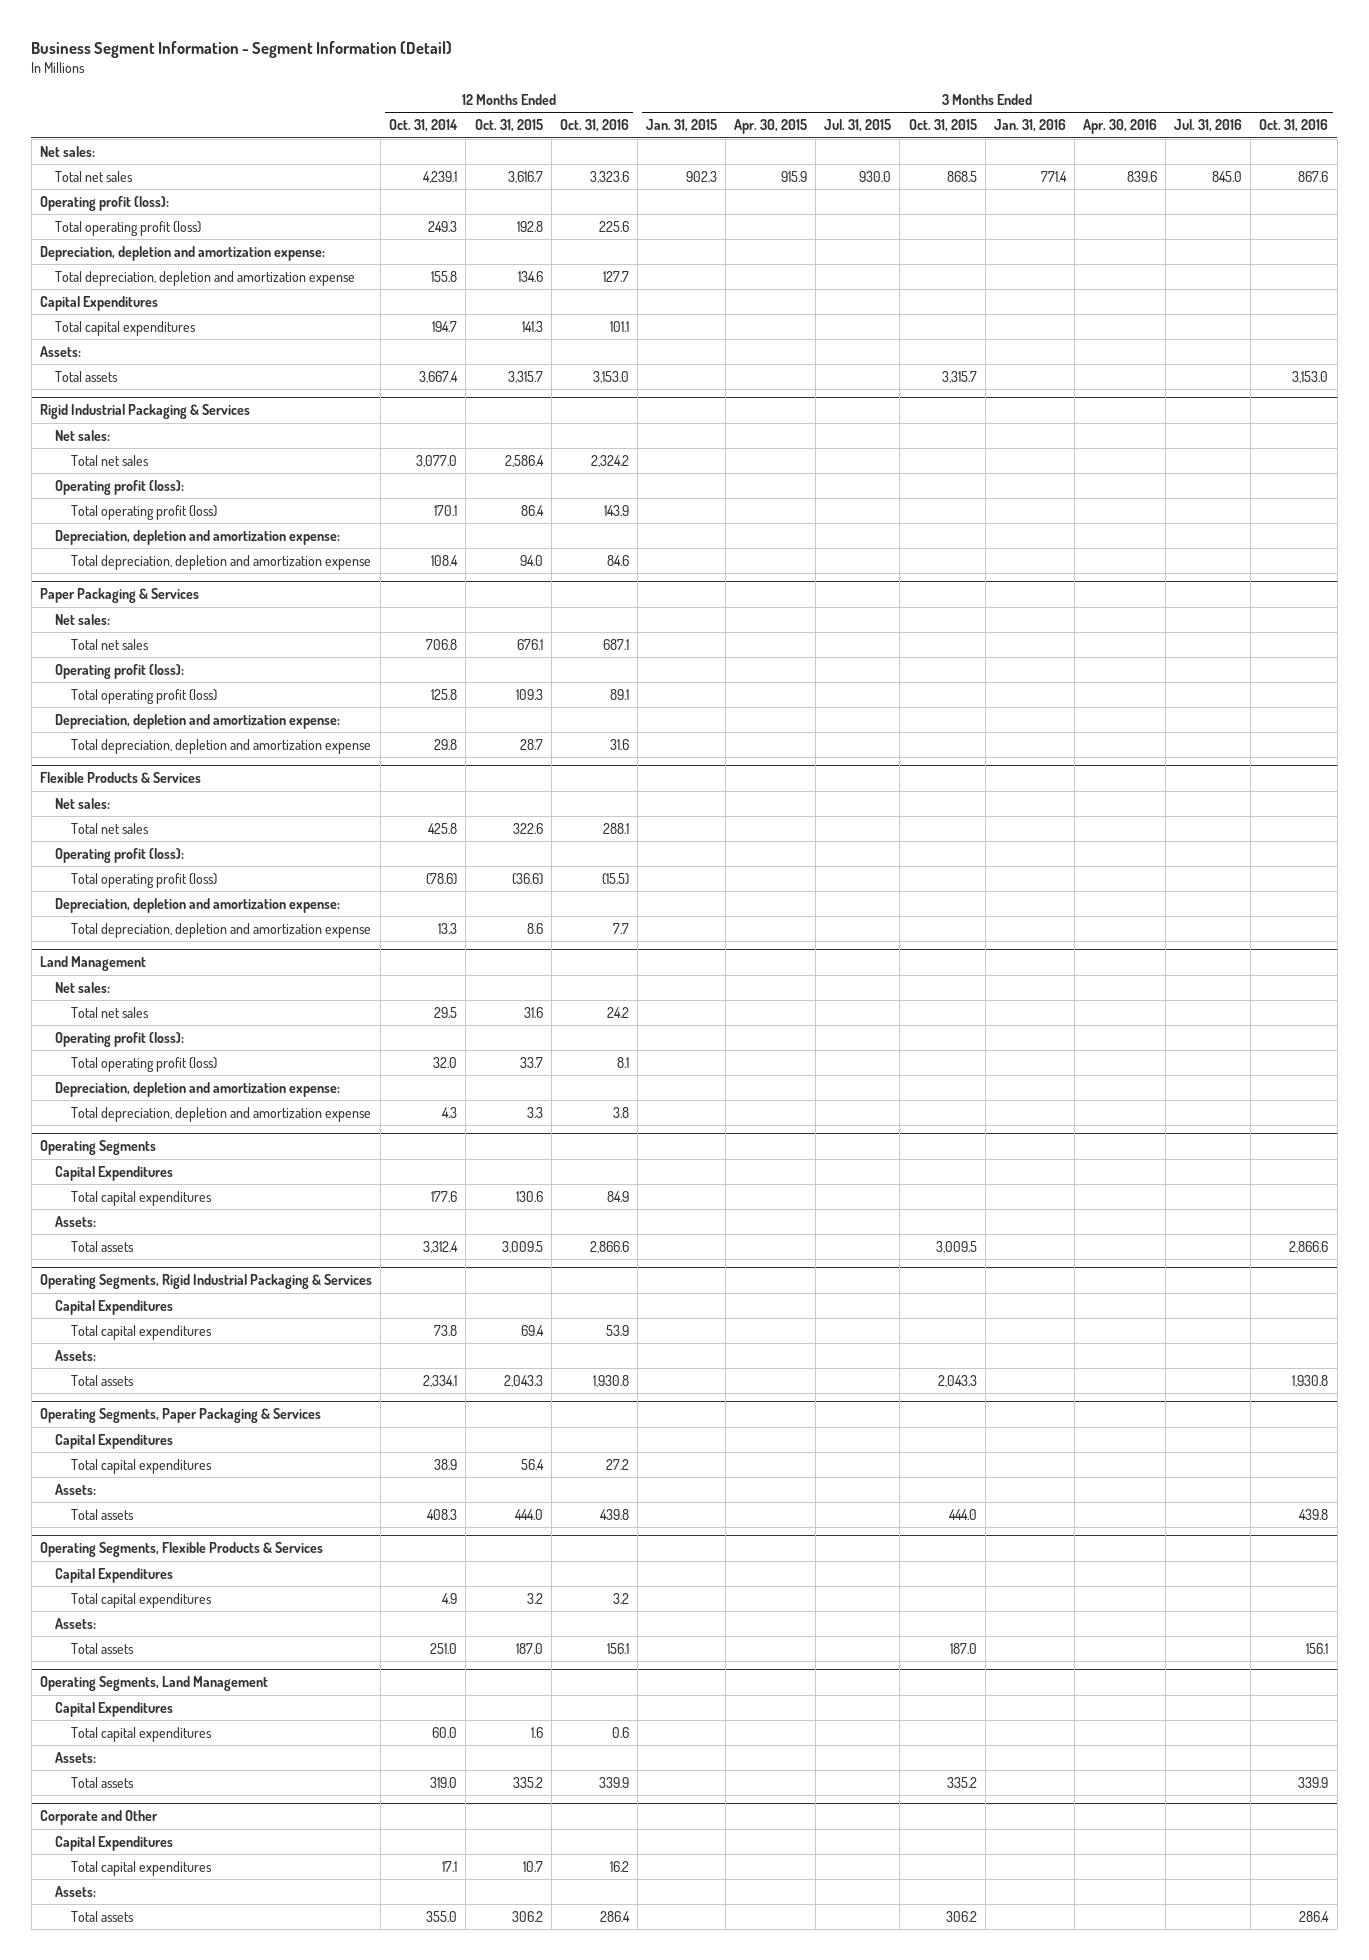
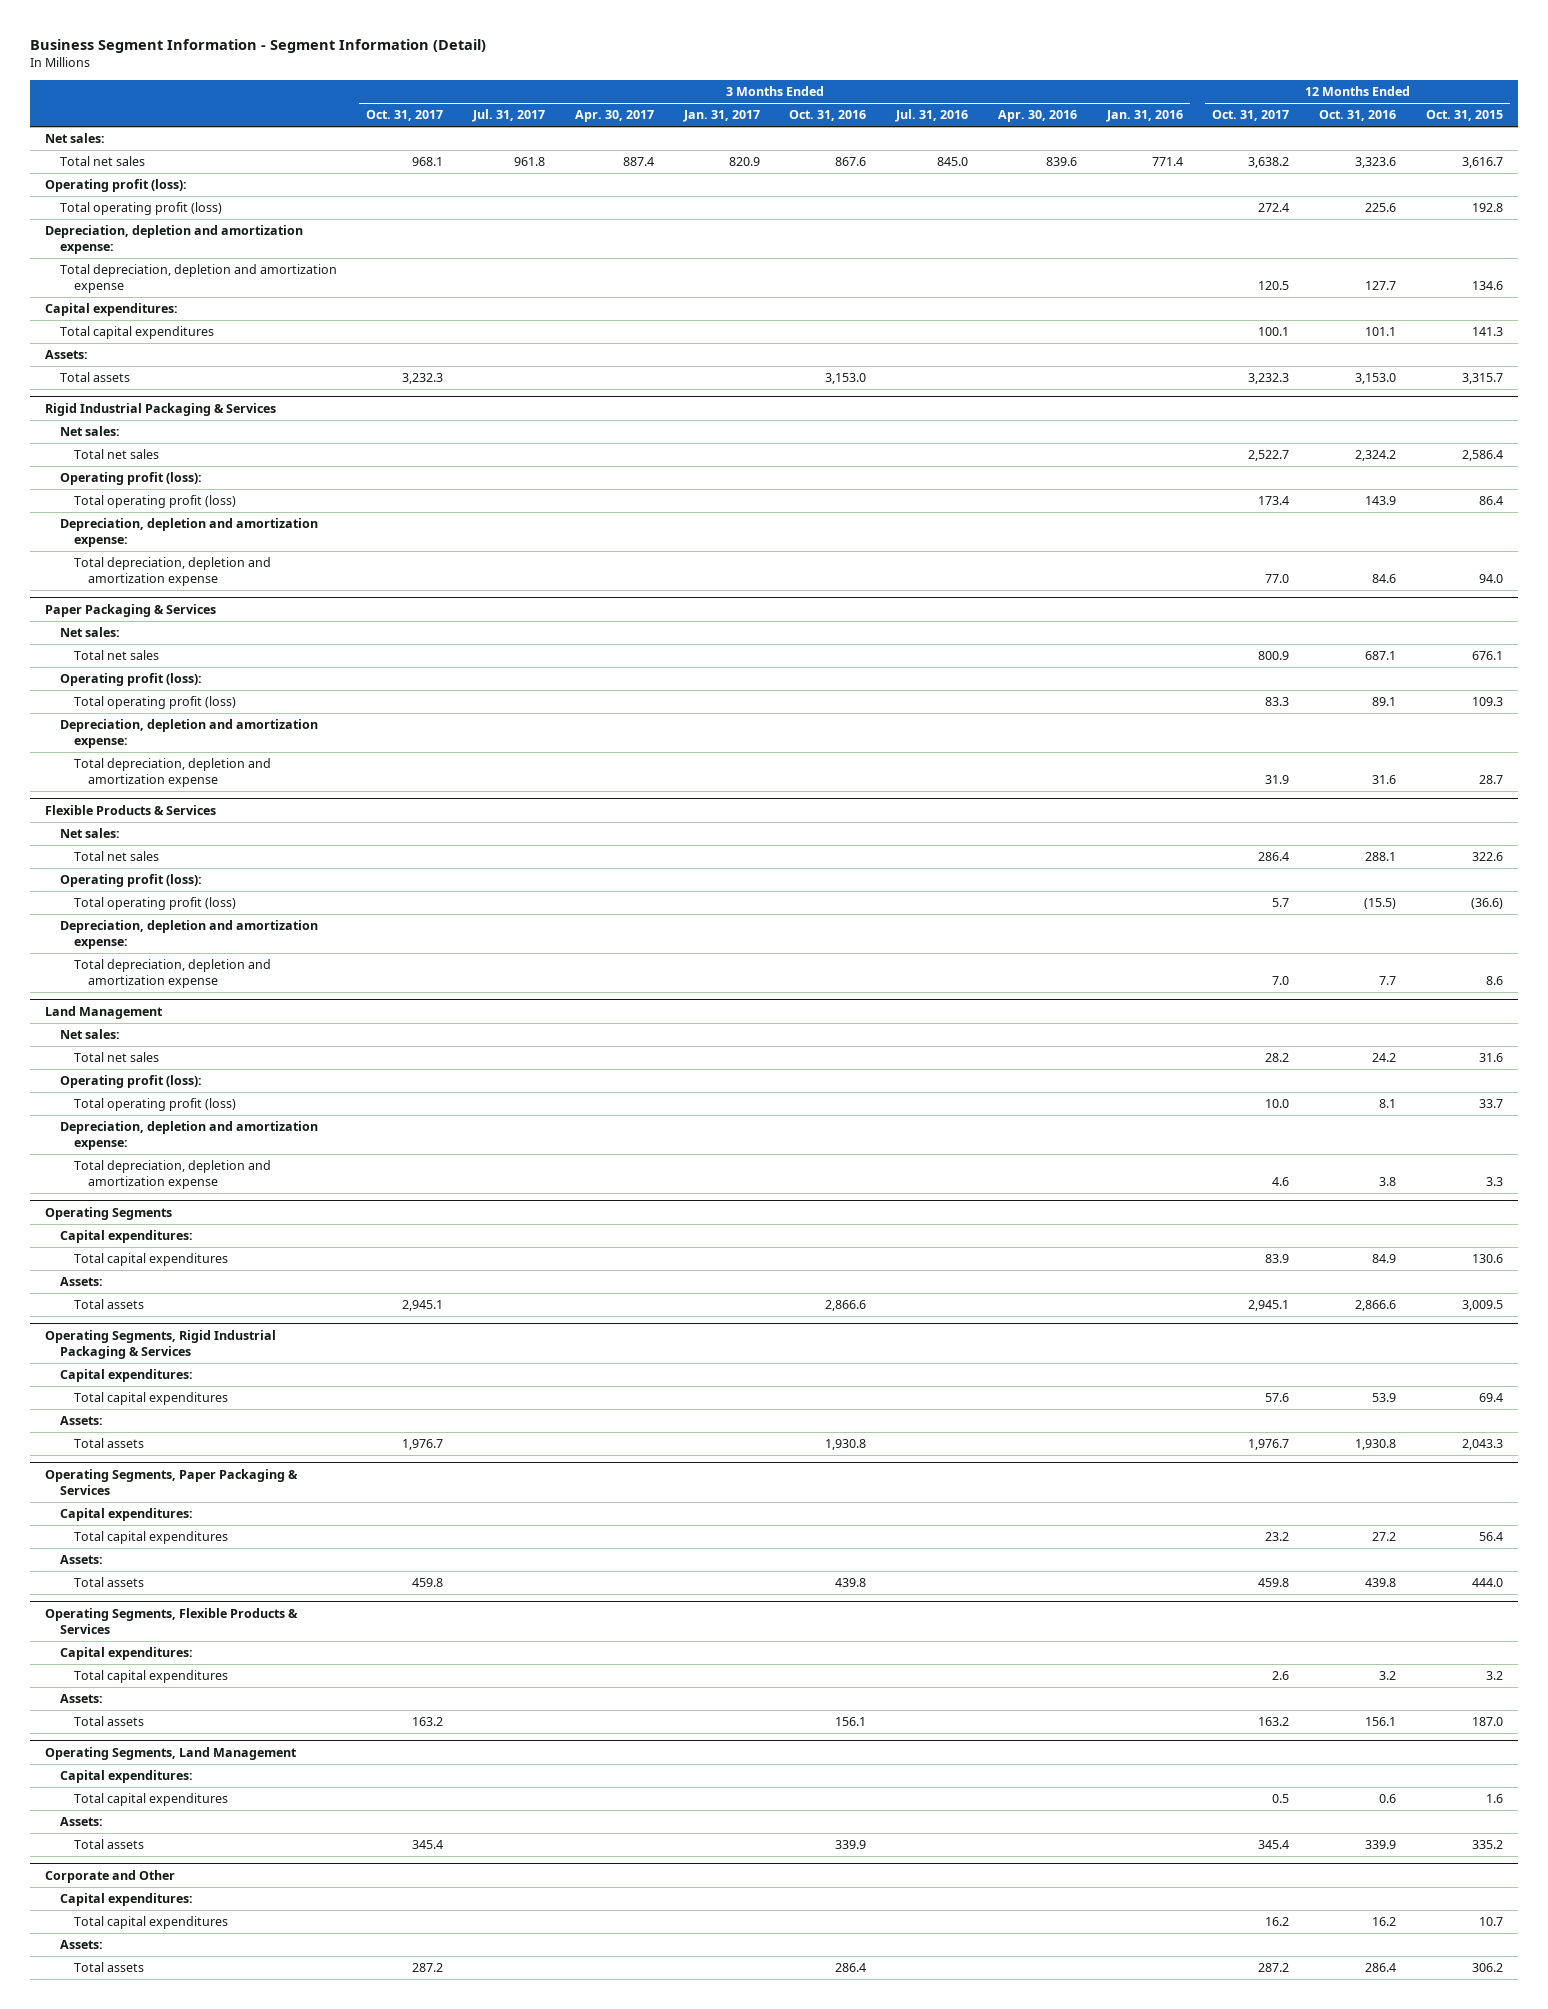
[389,119,459,133] Oct. 31, 2014 -> none
[645,119,717,133] Jan. 31, 2015 -> none
[734,119,808,135] Apr. 30, 2015 -> none
[824,119,892,133] Jul. 31, 2015 -> none
[908,119,977,133] Oct. 31, 2015 -> none
none -> [366,110,444,122] Oct. 31, 2017
none -> [472,109,546,123] Jul. 31, 2017
none -> [574,110,654,123] Apr. 30, 2017
none -> [682,110,760,123] Jan. 31, 2017
none -> [1212,110,1290,122] Oct. 31, 2017
[40,295,159,311] Capital Expenditures -> [45,303,179,317] Capital expenditures:
[55,1165,174,1181] Capital Expenditures -> [59,1230,193,1244] Capital expenditures:
[55,1299,174,1315] Capital Expenditures -> [59,1369,193,1383] Capital expenditures:
[55,1433,174,1449] Capital Expenditures -> [59,1508,193,1522] Capital expenditures:
[55,1567,174,1583] Capital Expenditures -> [59,1647,193,1661] Capital expenditures:
[55,1701,174,1717] Capital Expenditures -> [59,1770,193,1784] Capital expenditures:
[55,1835,174,1851] Capital Expenditures -> [59,1893,193,1907] Capital expenditures:

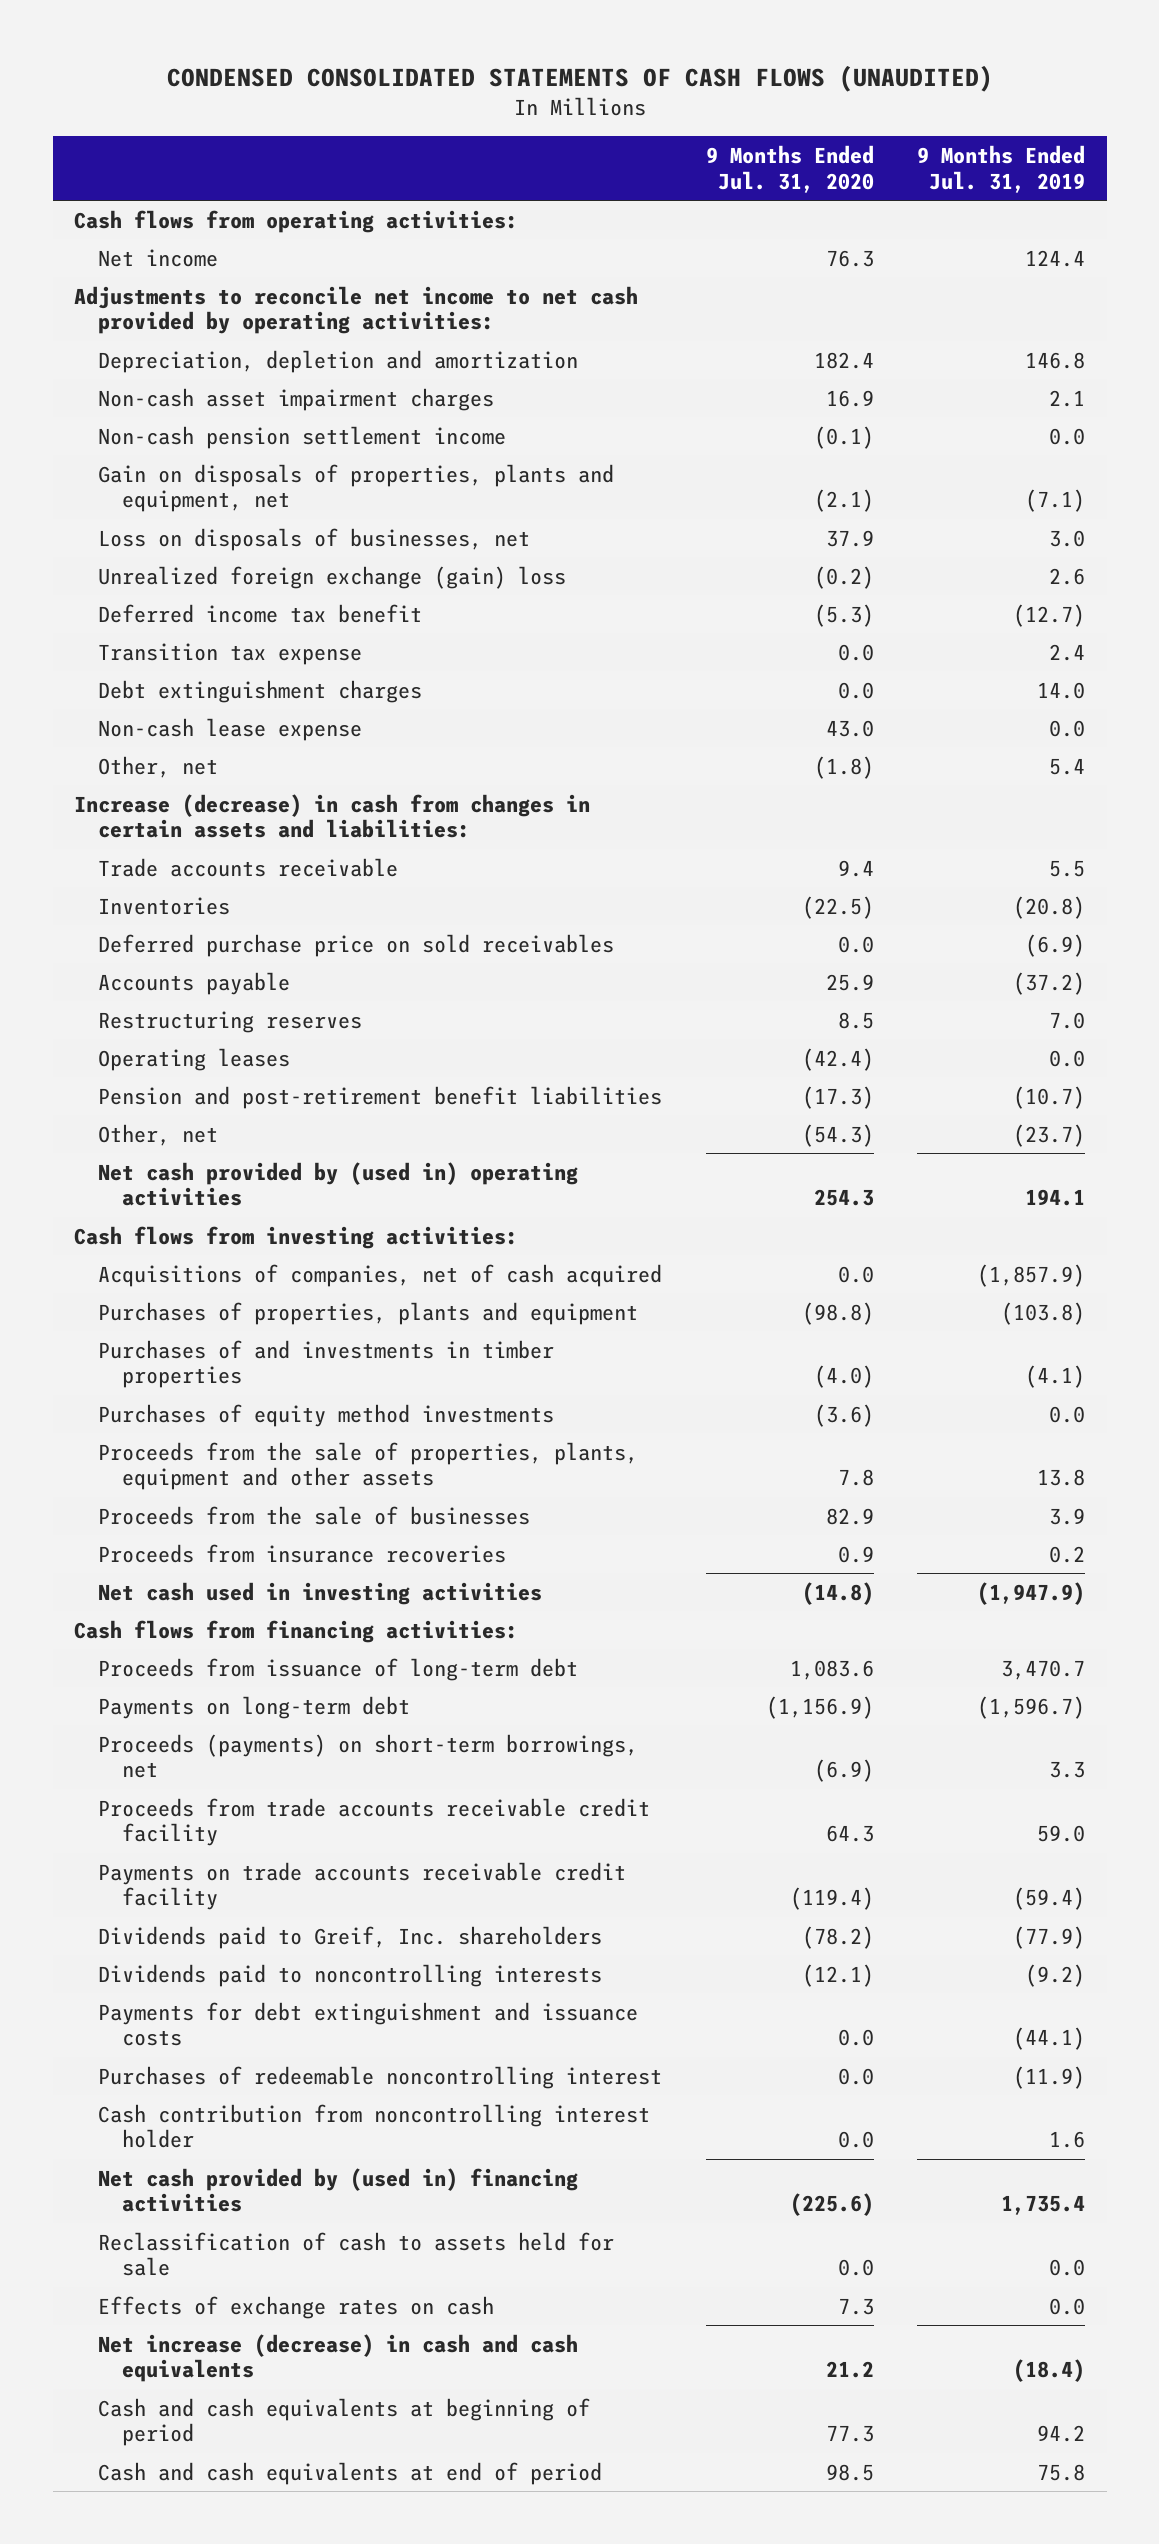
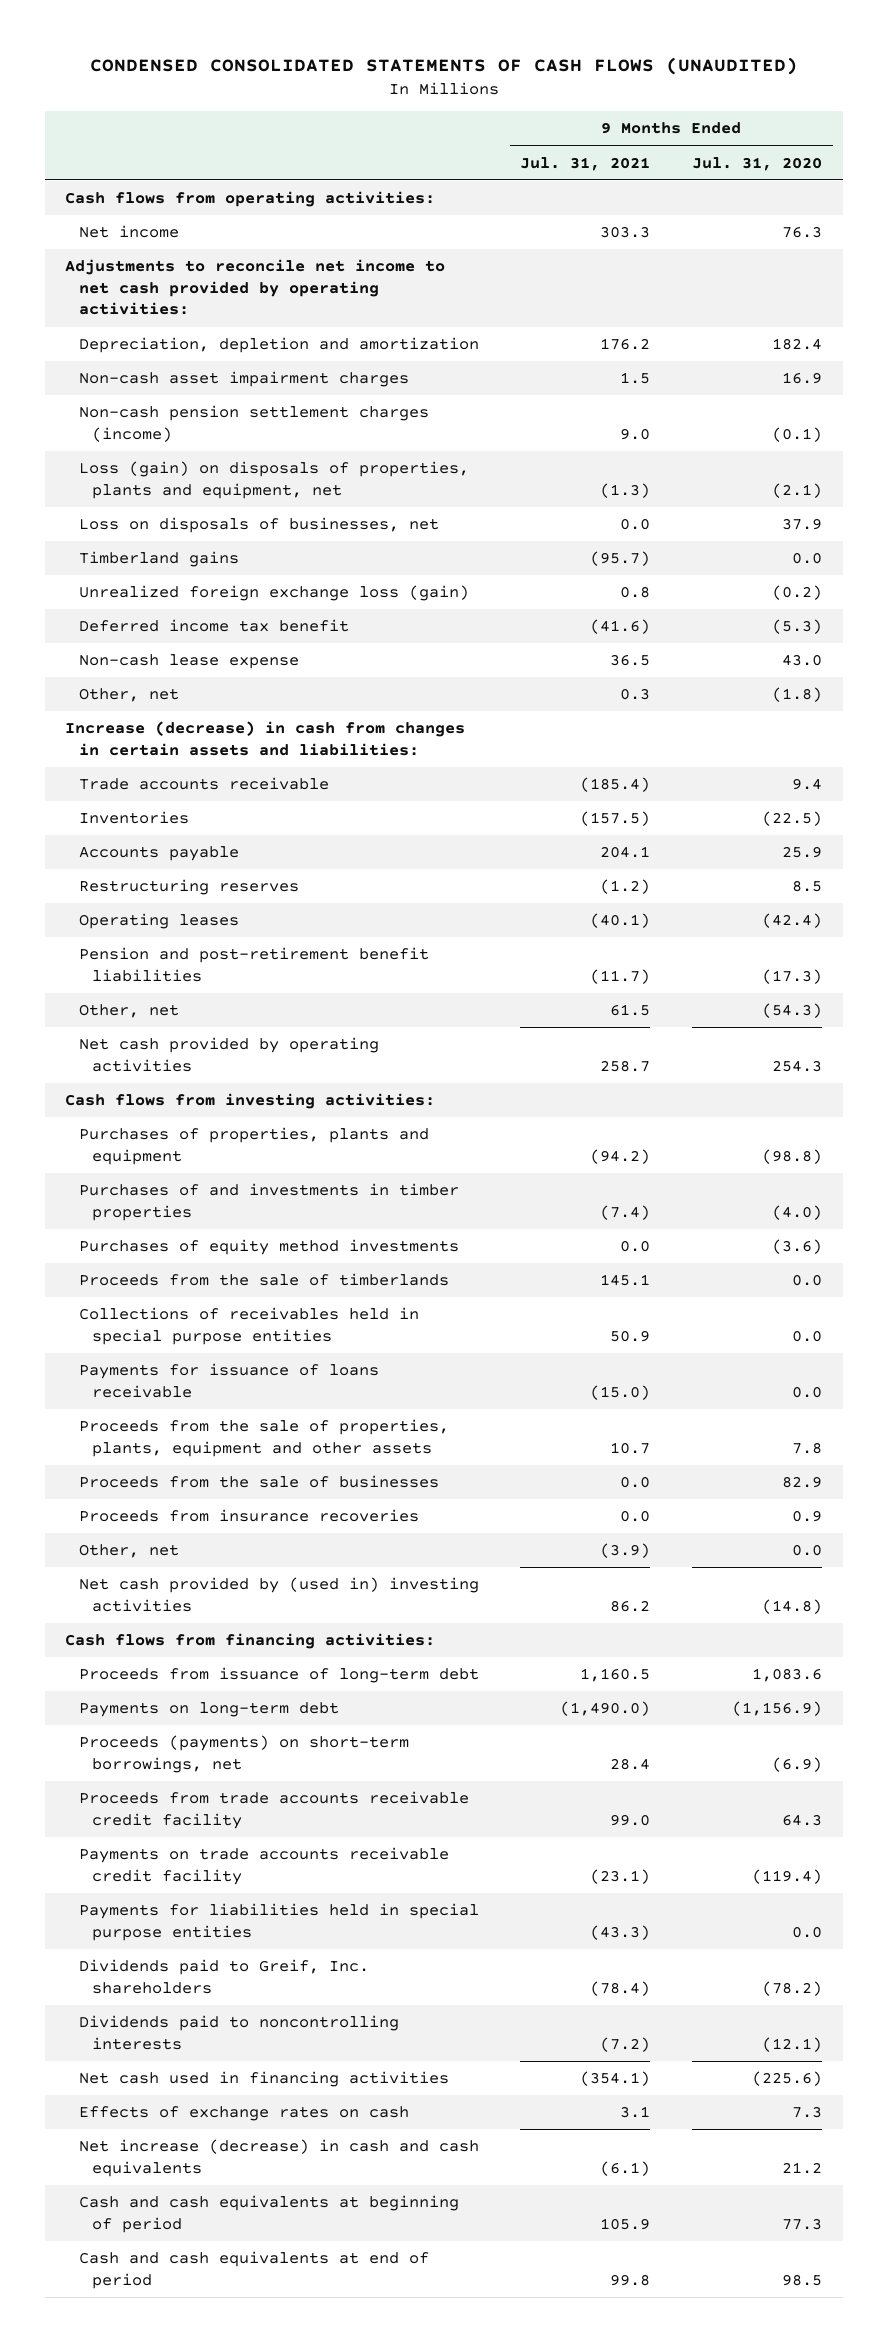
[916,144,1085,193] 9 Months Ended Jul. 31, 2019 -> none
none -> [520,156,651,171] Jul. 31, 2021
[98,425,507,449] Non-cash pension settlement income -> [78,405,429,442] Non-cash pension settlement charges (income)
[98,463,615,513] Gain on disposals of properties, plants and equipment, net -> [78,461,469,499] Loss (gain) on disposals of properties, plants and equipment, net
none -> [78,551,239,568] Timberland gains
[98,565,567,589] Unrealized foreign exchange (gain) loss -> [78,585,469,602] Unrealized foreign exchange loss (gain)
[98,642,363,665] Transition tax expense -> none
[98,679,423,703] Debt extinguishment charges -> none
[98,933,615,957] Deferred purchase price on sold receivables -> none
[98,1161,579,1207] Net cash provided by (used in) operating activities -> [78,1037,379,1072] Net cash provided by operating activities
[98,1263,663,1287] Acquisitions of companies, net of cash acquired -> none
none -> [78,1273,449,1287] Proceeds from the sale of timberlands
none -> [78,1307,419,1345] Collections of receivables held in special purpose entities
none -> [78,1363,379,1398] Payments for issuance of loans receivable
none -> [78,1544,179,1559] Other, net
[98,1581,543,1605] Net cash used in investing activities -> [78,1577,479,1612] Net cash provided by (used in) investing activities
none -> [78,1903,479,1941] Payments for liabilities held in special purpose entities
[98,2001,639,2047] Payments for debt extinguishment and issuance costs -> none
[98,2065,663,2089] Purchases of redeemable noncontrolling interest -> none
[98,2103,651,2149] Cash contribution from noncontrolling interest holder -> none
[98,2231,615,2277] Reclassification of cash to assets held for sale -> none
[98,2167,579,2213] Net cash provided by (used in) financing activities -> [78,2071,449,2088] Net cash used in financing activities

